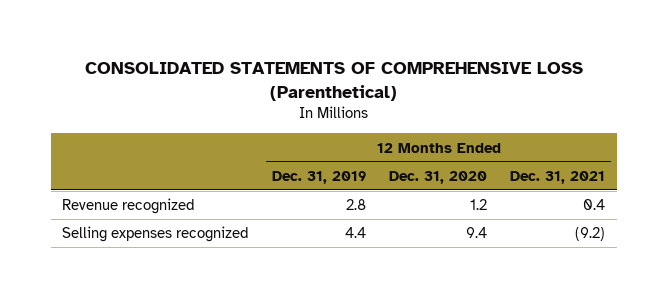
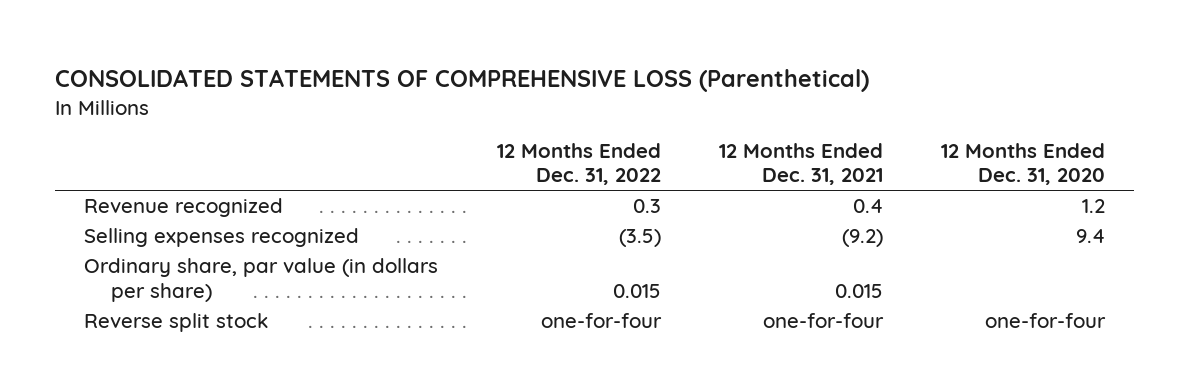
[271,170,366,184] Dec. 31, 2019 -> none
none -> [496,142,661,186] 12 Months Ended Dec. 31, 2022
none -> [84,258,439,302] Ordinary share, par value (in dollars per share)
none -> [84,313,269,333] Reverse split stock

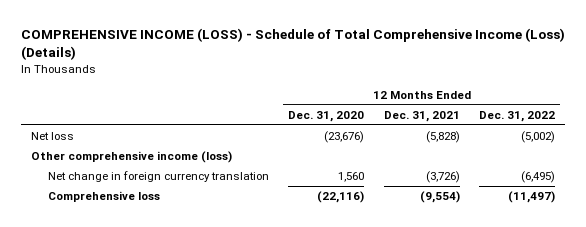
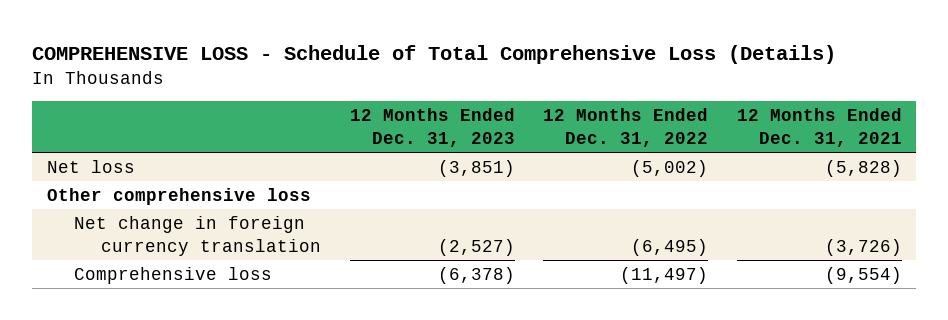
[20,27,565,61] COMPREHENSIVE INCOME (LOSS) - Schedule of Total Comprehensive Income (Loss) (Details) -> [32,44,837,64] COMPREHENSIVE LOSS - Schedule of Total Comprehensive Loss (Details)
[288,110,365,122] Dec. 31, 2020 -> none
none -> [349,108,515,148] 12 Months Ended Dec. 31, 2023
[30,151,232,164] Other comprehensive income (loss) -> [46,187,311,205] Other comprehensive loss

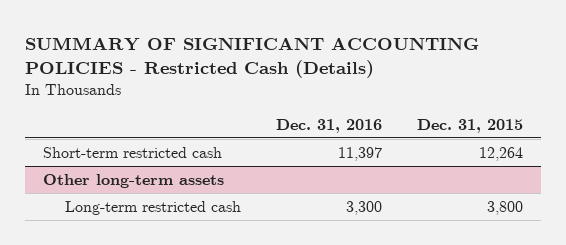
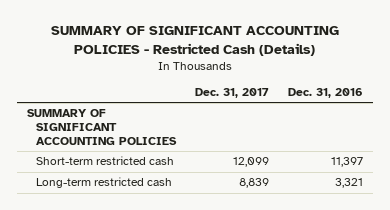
[417,118,524,133] Dec. 31, 2015 -> none
none -> [194,88,269,99] Dec. 31, 2017
none -> [26,109,177,146] SUMMARY OF SIGNIFICANT ACCOUNTING POLICIES
[43,173,225,188] Other long-term assets -> none
[346,200,383,215] 3,300 -> [335,178,364,189] 3,321

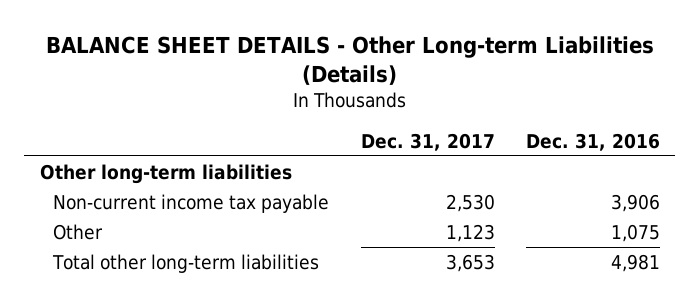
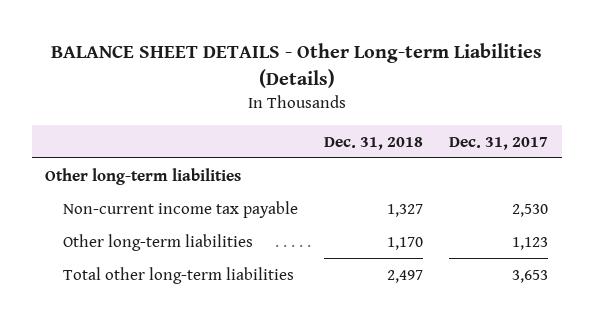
[525,132,660,151] Dec. 31, 2016 -> none
none -> [323,136,423,150] Dec. 31, 2018
[53,223,104,240] Other -> [62,233,253,251] Other long-term liabilities

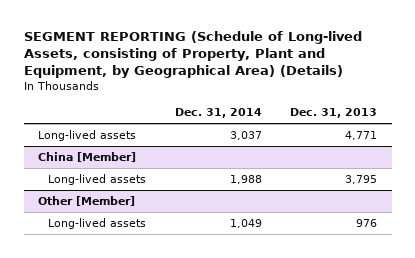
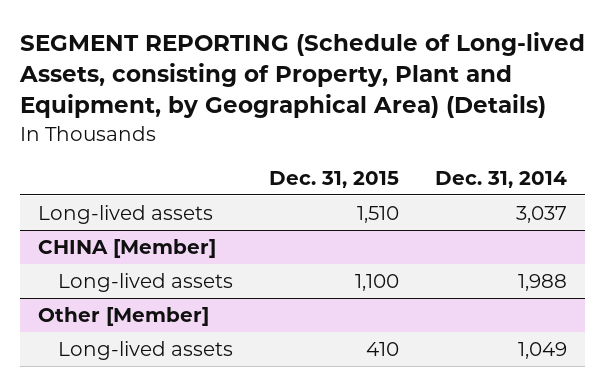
[290,108,378,119] Dec. 31, 2013 -> none
none -> [269,170,400,188] Dec. 31, 2015
[37,152,136,163] China [Member] -> [37,239,216,259] CHINA [Member]

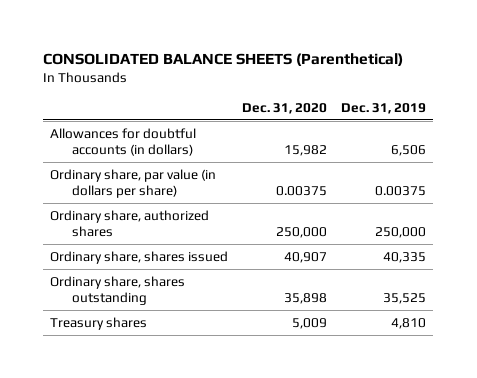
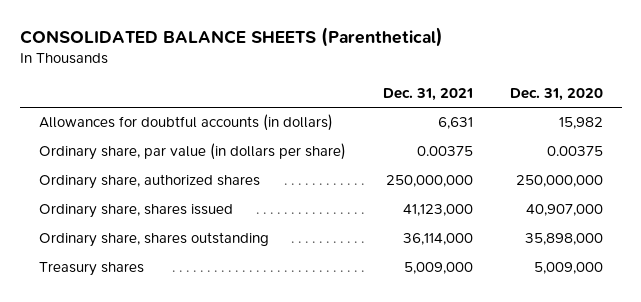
[341,102,427,114] Dec. 31, 2019 -> none
none -> [382,87,473,101] Dec. 31, 2021
[276,227,328,239] 250,000 -> [515,175,603,188] 250,000,000
[284,251,328,263] 40,907 -> [525,204,603,217] 40,907,000
[284,293,328,305] 35,898 -> [524,233,603,246] 35,898,000
[292,317,328,329] 5,009 -> [533,262,603,275] 5,009,000

